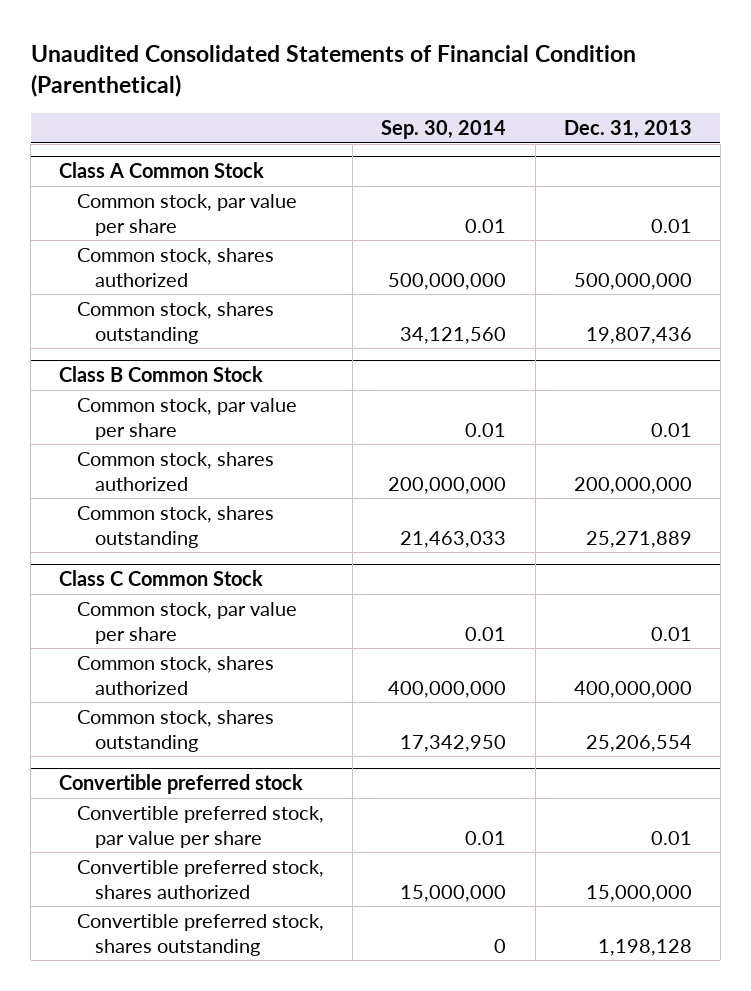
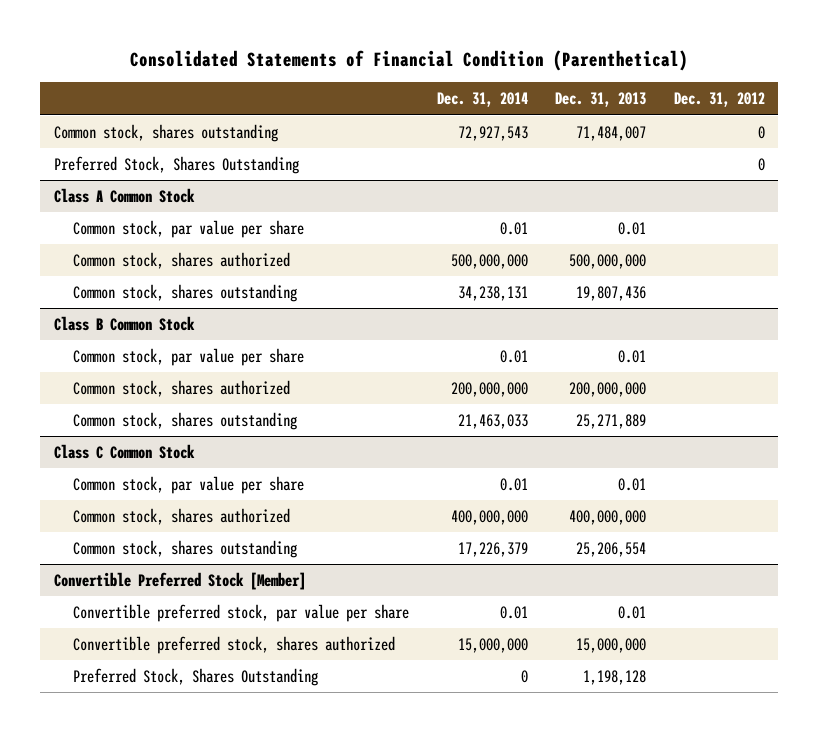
[30,44,636,97] Unaudited Consolidated Statements of Financial Condition (Parenthetical) -> [130,49,689,71] Consolidated Statements of Financial Condition (Parenthetical)
[381,119,507,139] Sep. 30, 2014 -> none
none -> [436,92,528,108] Dec. 31, 2014
none -> [673,92,765,108] Dec. 31, 2012
none -> [53,124,278,143] Common stock, shares outstanding
none -> [53,156,299,175] Preferred Stock, Shares Outstanding
[59,774,304,795] Convertible preferred stock -> [53,572,306,591] Convertible Preferred Stock [Member]
[77,914,325,956] Convertible preferred stock, shares outstanding -> [72,668,318,687] Preferred Stock, Shares Outstanding

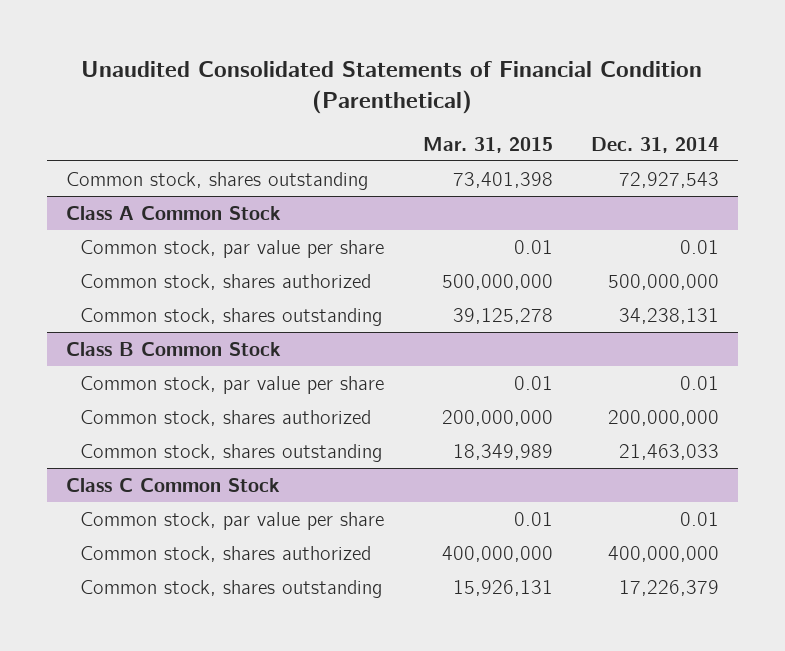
[130,49,689,71] Consolidated Statements of Financial Condition (Parenthetical) -> [81,61,703,114] Unaudited Consolidated Statements of Financial Condition (Parenthetical)
[555,92,647,108] Dec. 31, 2013 -> none
[673,92,765,108] Dec. 31, 2012 -> none
none -> [422,136,553,153] Mar. 31, 2015
[53,156,299,175] Preferred Stock, Shares Outstanding -> none
[53,572,306,591] Convertible Preferred Stock [Member] -> none
[72,604,409,623] Convertible preferred stock, par value per share -> none
[72,636,395,655] Convertible preferred stock, shares authorized -> none
[72,668,318,687] Preferred Stock, Shares Outstanding -> none

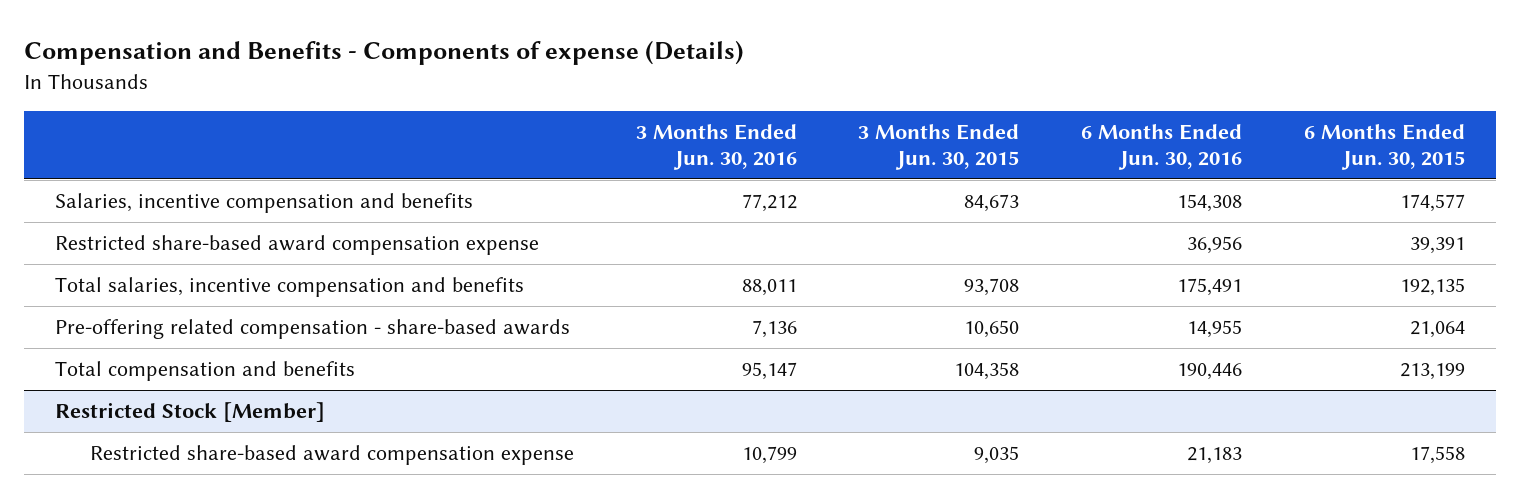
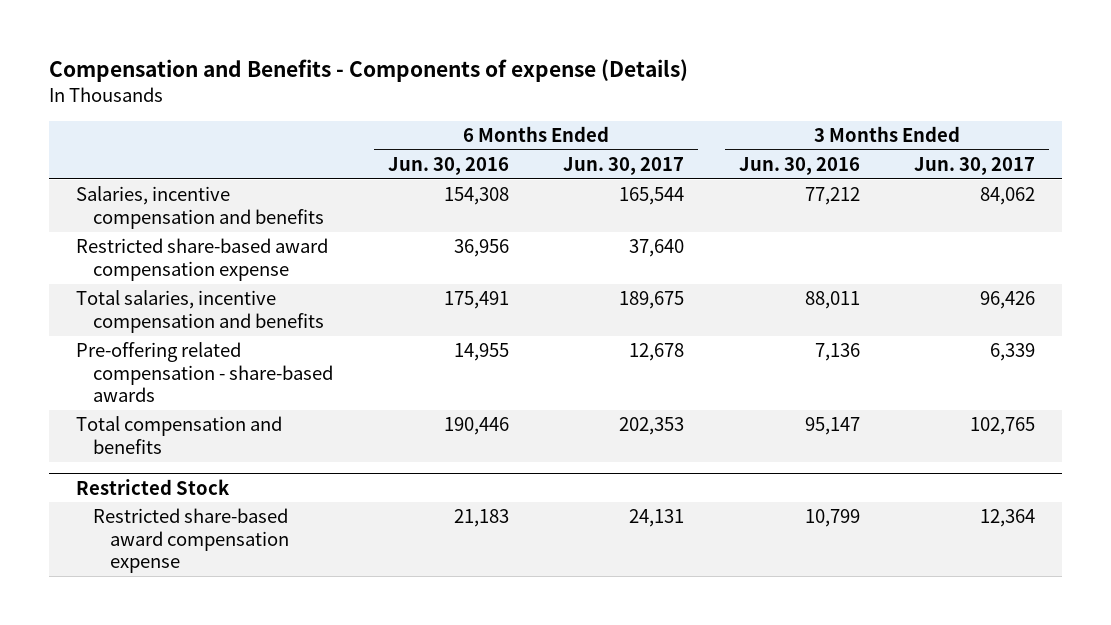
[858,124,1020,171] 3 Months Ended Jun. 30, 2015 -> none
[1303,124,1465,171] 6 Months Ended Jun. 30, 2015 -> none
none -> [563,157,685,176] Jun. 30, 2017
none -> [914,157,1036,176] Jun. 30, 2017
[54,402,325,423] Restricted Stock [Member] -> [76,478,231,495] Restricted Stock

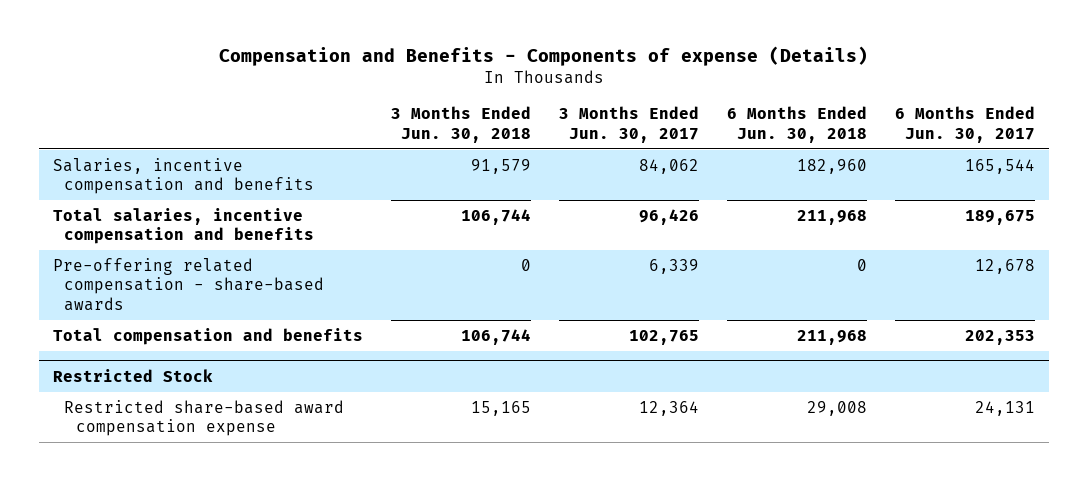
[387,157,509,176] Jun. 30, 2016 -> none
[738,157,860,176] Jun. 30, 2016 -> none
none -> [390,106,531,143] 3 Months Ended Jun. 30, 2018
none -> [727,106,868,143] 6 Months Ended Jun. 30, 2018
[76,238,329,281] Restricted share-based award compensation expense -> none

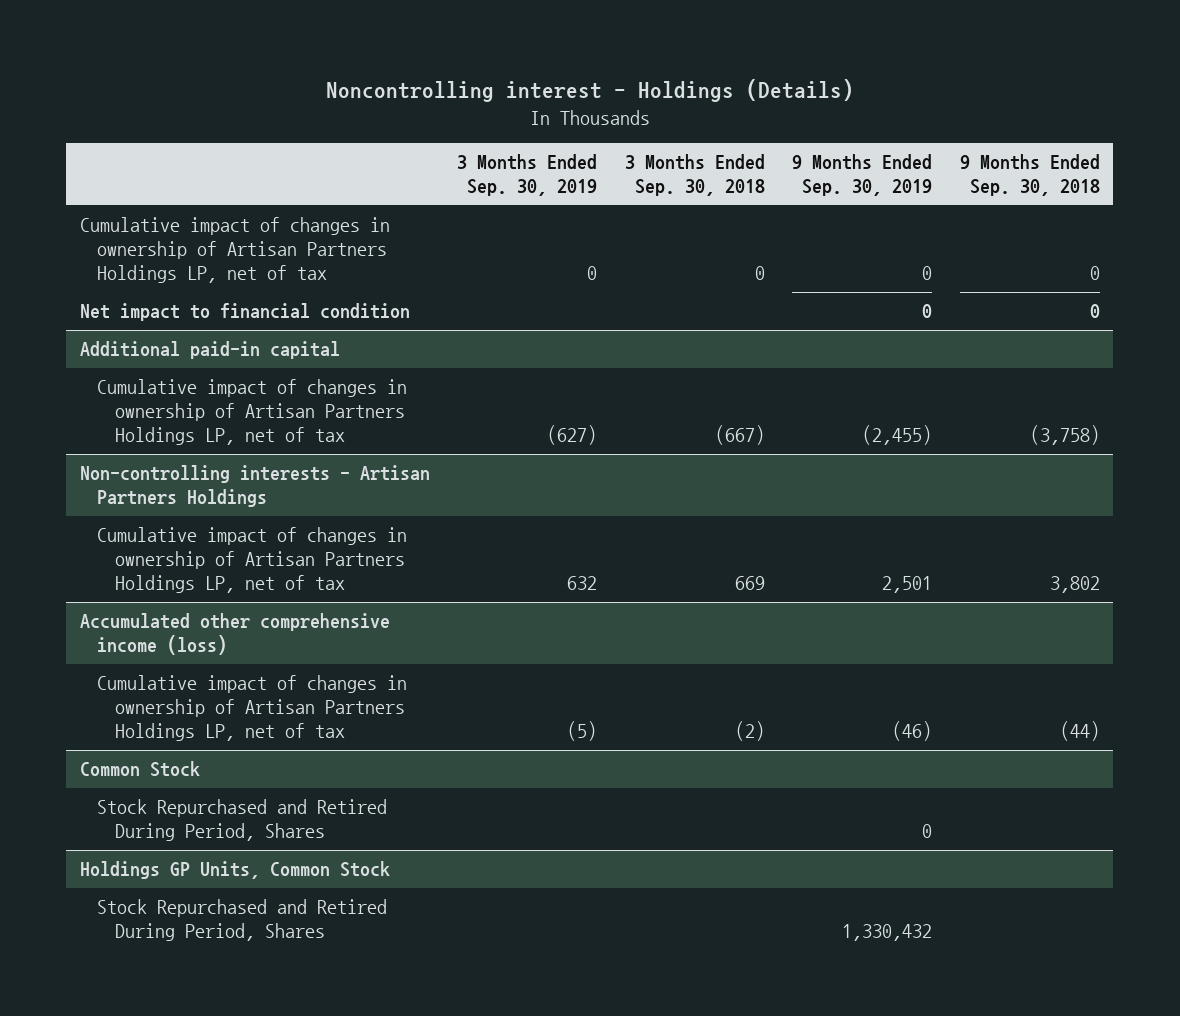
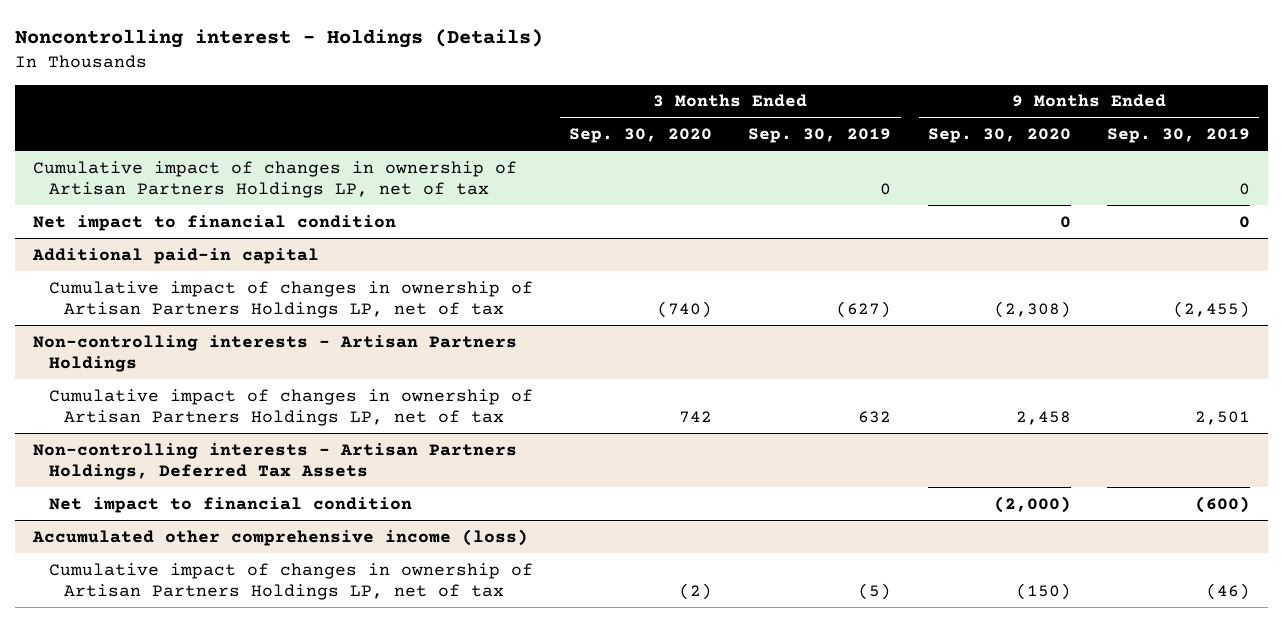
[624,154,765,197] 3 Months Ended Sep. 30, 2018 -> none
[959,154,1100,197] 9 Months Ended Sep. 30, 2018 -> none
none -> [569,127,713,143] Sep. 30, 2020
none -> [927,127,1071,143] Sep. 30, 2020
none -> [33,442,518,480] Non-controlling interests - Artisan Partners Holdings, Deferred Tax Assets
none -> [48,496,412,513] Net impact to financial condition
[80,761,201,778] Common Stock -> none
[97,799,388,842] Stock Repurchased and Retired During Period, Shares -> none
[80,861,391,880] Holdings GP Units, Common Stock -> none
[97,899,388,942] Stock Repurchased and Retired During Period, Shares -> none

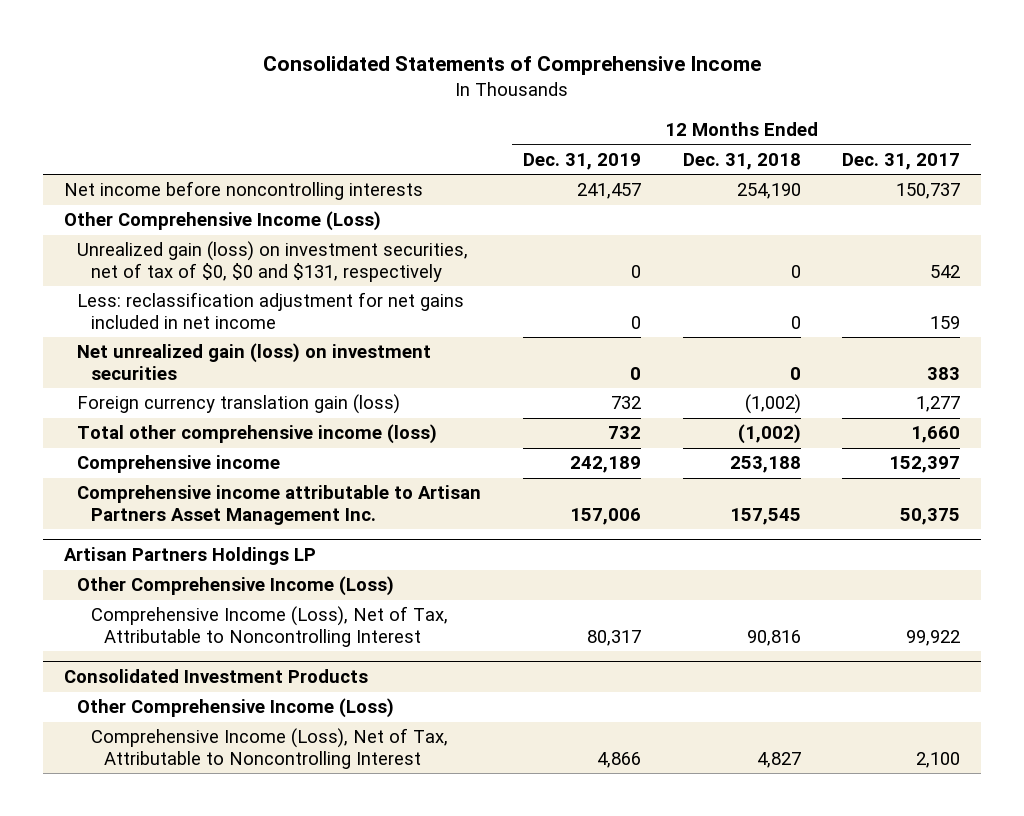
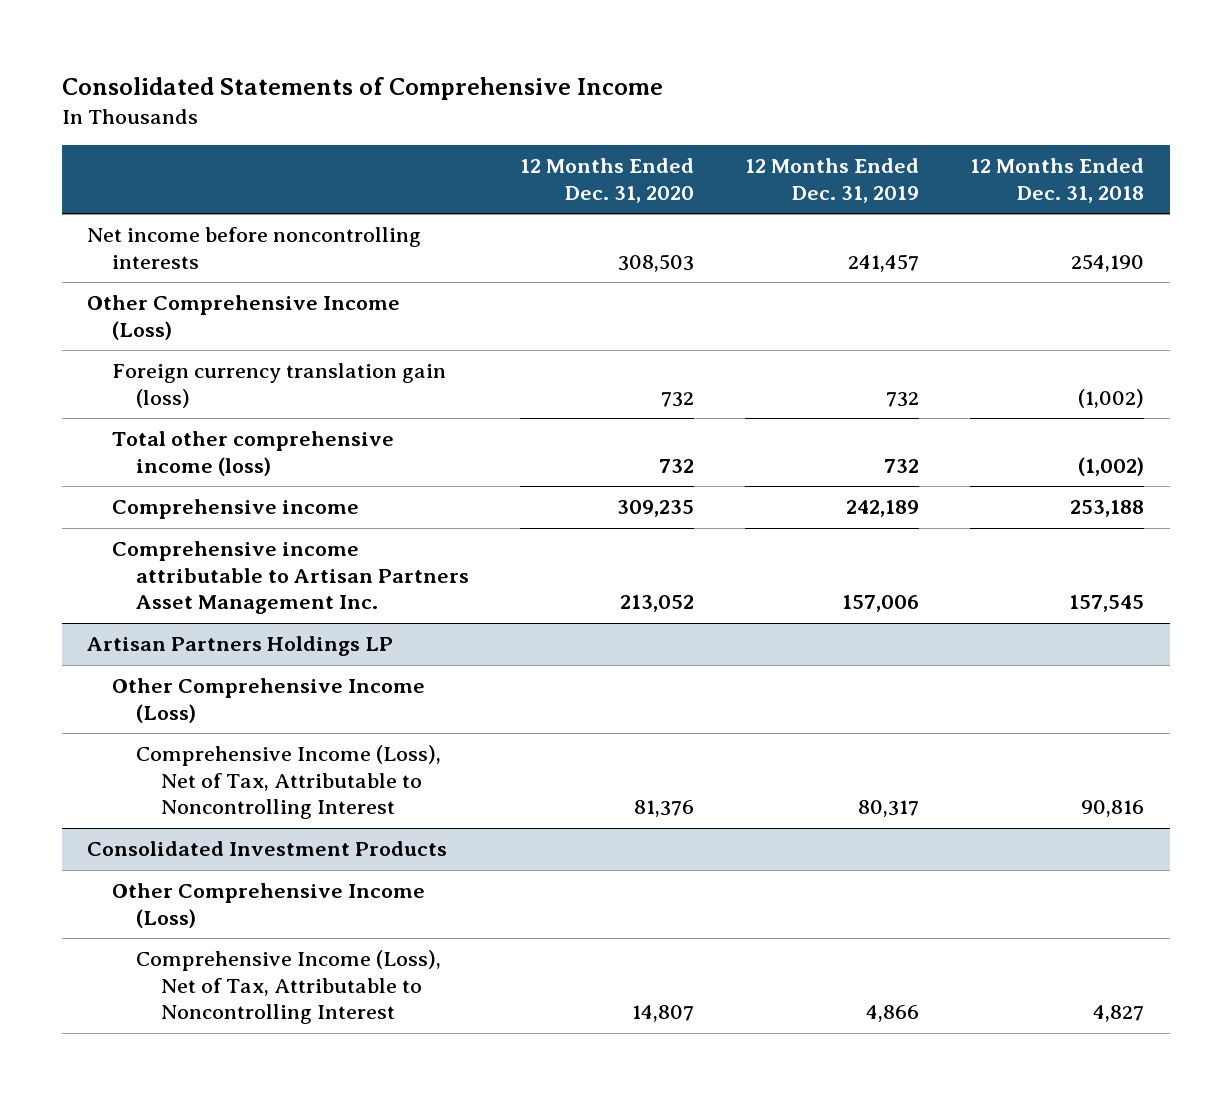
[842,152,961,170] Dec. 31, 2017 -> none
none -> [520,158,695,203] 12 Months Ended Dec. 31, 2020
[77,241,469,282] Unrealized gain (loss) on investment securities, net of tax of $0, $0 and $131, respectively -> none
[77,292,465,329] Less: reclassification adjustment for net gains included in net income -> none
[77,343,432,380] Net unrealized gain (loss) on investment securities -> none

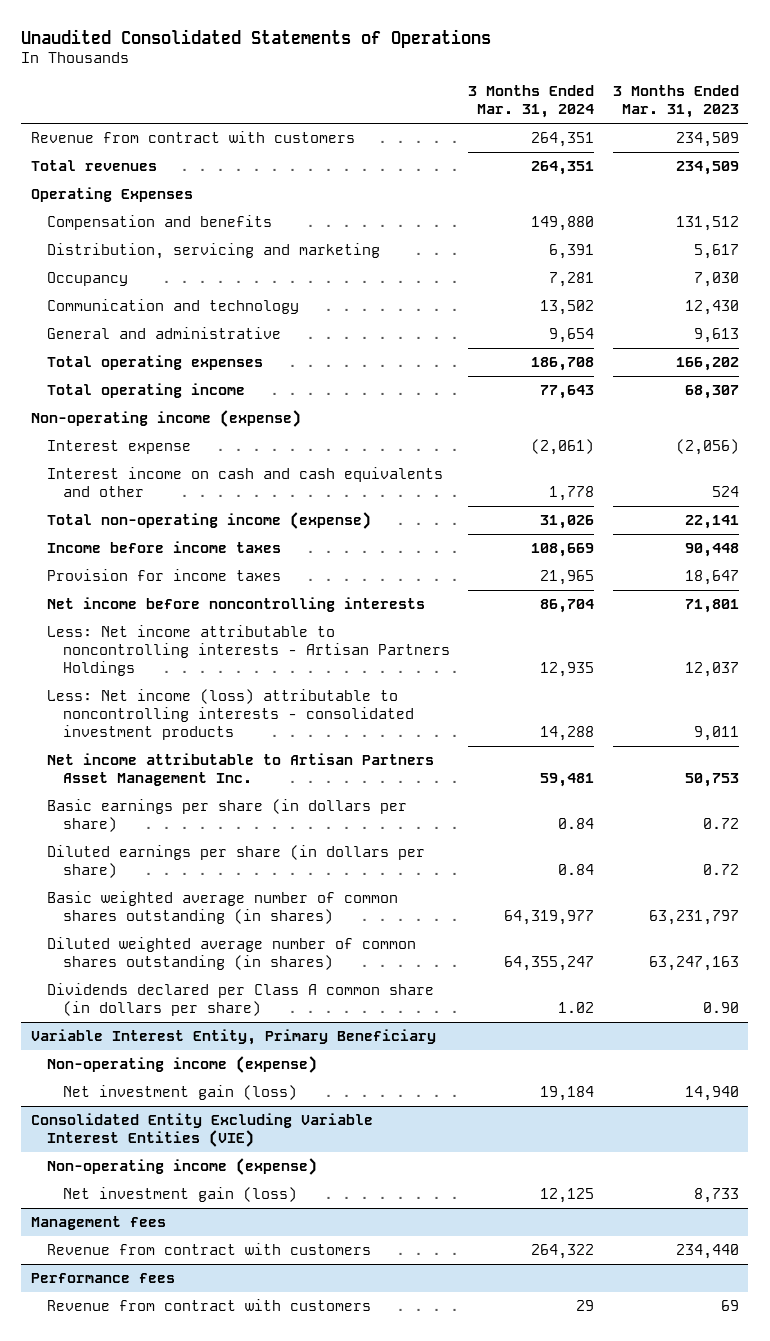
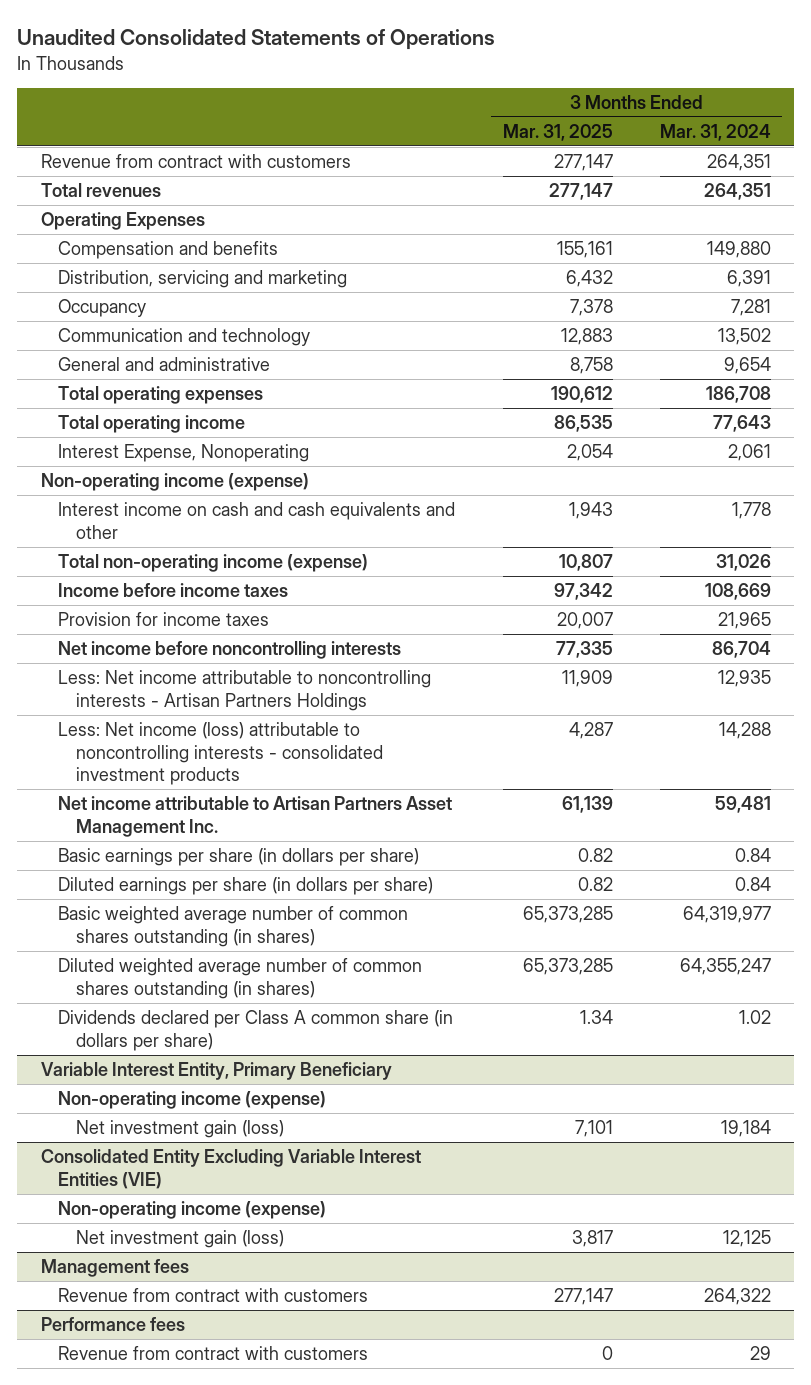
[613,85,740,119] 3 Months Ended Mar. 31, 2023 -> none
none -> [502,123,613,141] Mar. 31, 2025
none -> [58,444,310,463] Interest Expense, Nonoperating
[46,439,191,454] Interest expense -> none

